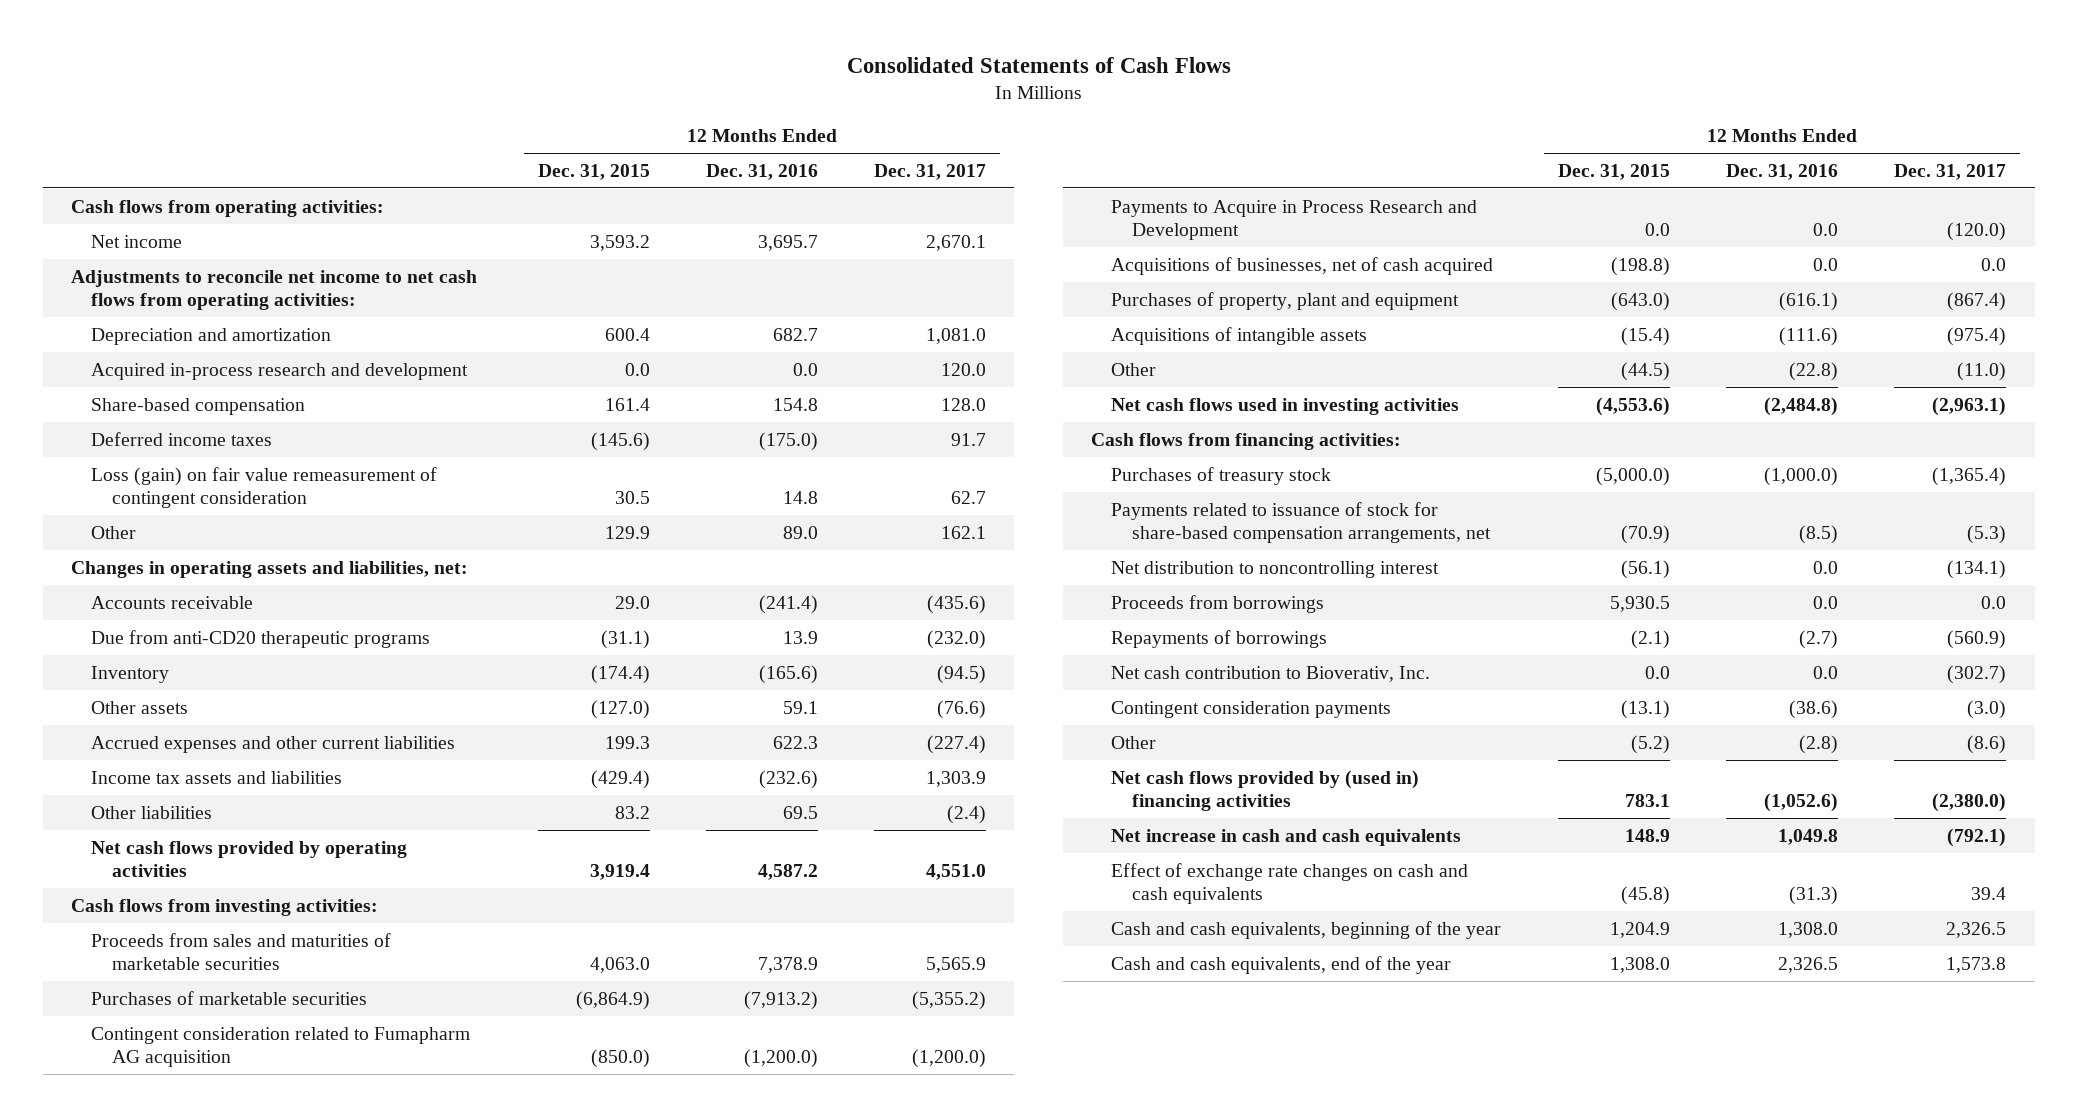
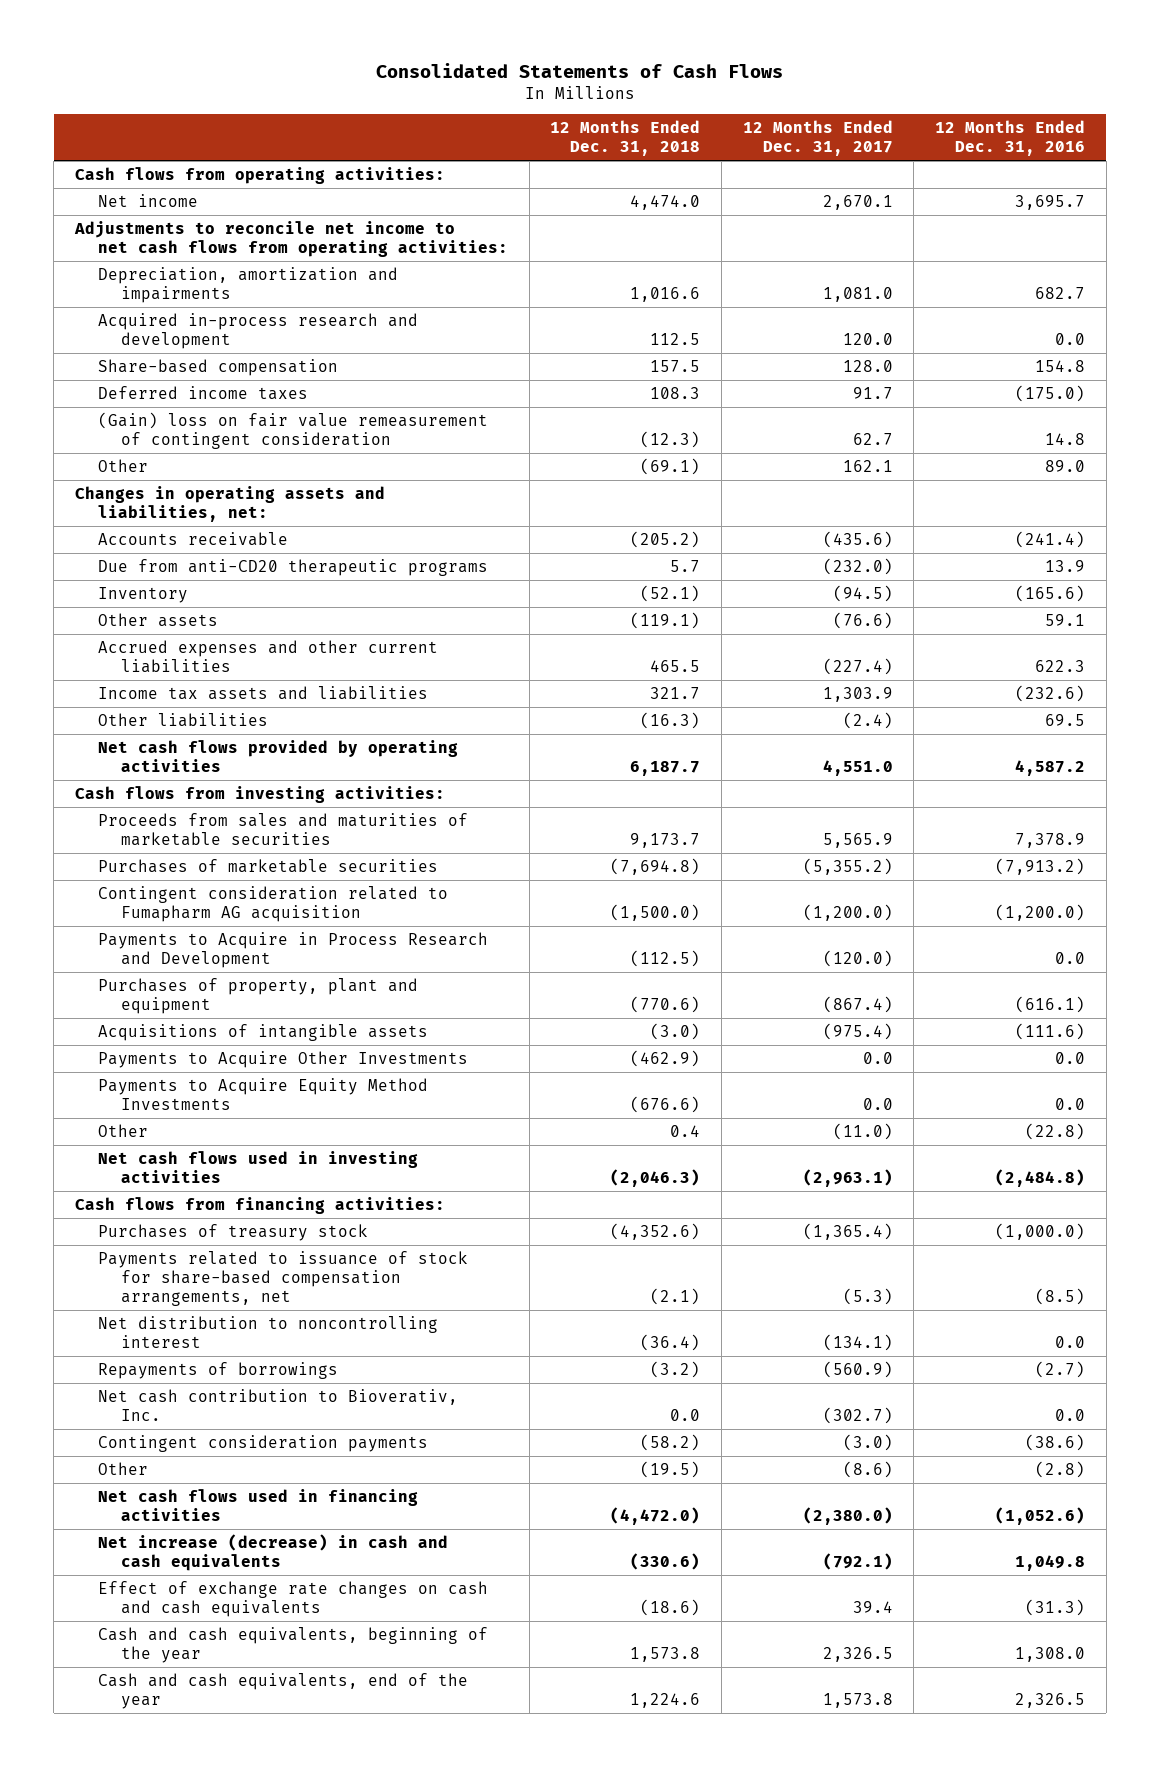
[537,163,650,180] Dec. 31, 2015 -> none
none -> [550,120,701,157] 12 Months Ended Dec. 31, 2018
[91,327,332,345] Depreciation and amortization -> [98,267,399,303] Depreciation, amortization and impairments
[91,466,438,509] Loss (gain) on fair value remeasurement of contingent consideration -> [98,412,489,449] (Gain) loss on fair value remeasurement of contingent consideration
[1111,256,1494,275] Acquisitions of businesses, net of cash acquired -> none
none -> [98,1051,469,1069] Payments to Acquire Other Investments
none -> [98,1078,429,1110] Payments to Acquire Equity Method Investments
[1111,594,1325,613] Proceeds from borrowings -> none
[1111,769,1420,812] Net cash flows provided by (used in) financing activities -> [98,1489,419,1521] Net cash flows used in financing activities
[1111,828,1462,846] Net increase in cash and cash equivalents -> [98,1534,449,1571] Net increase (decrease) in cash and cash equivalents

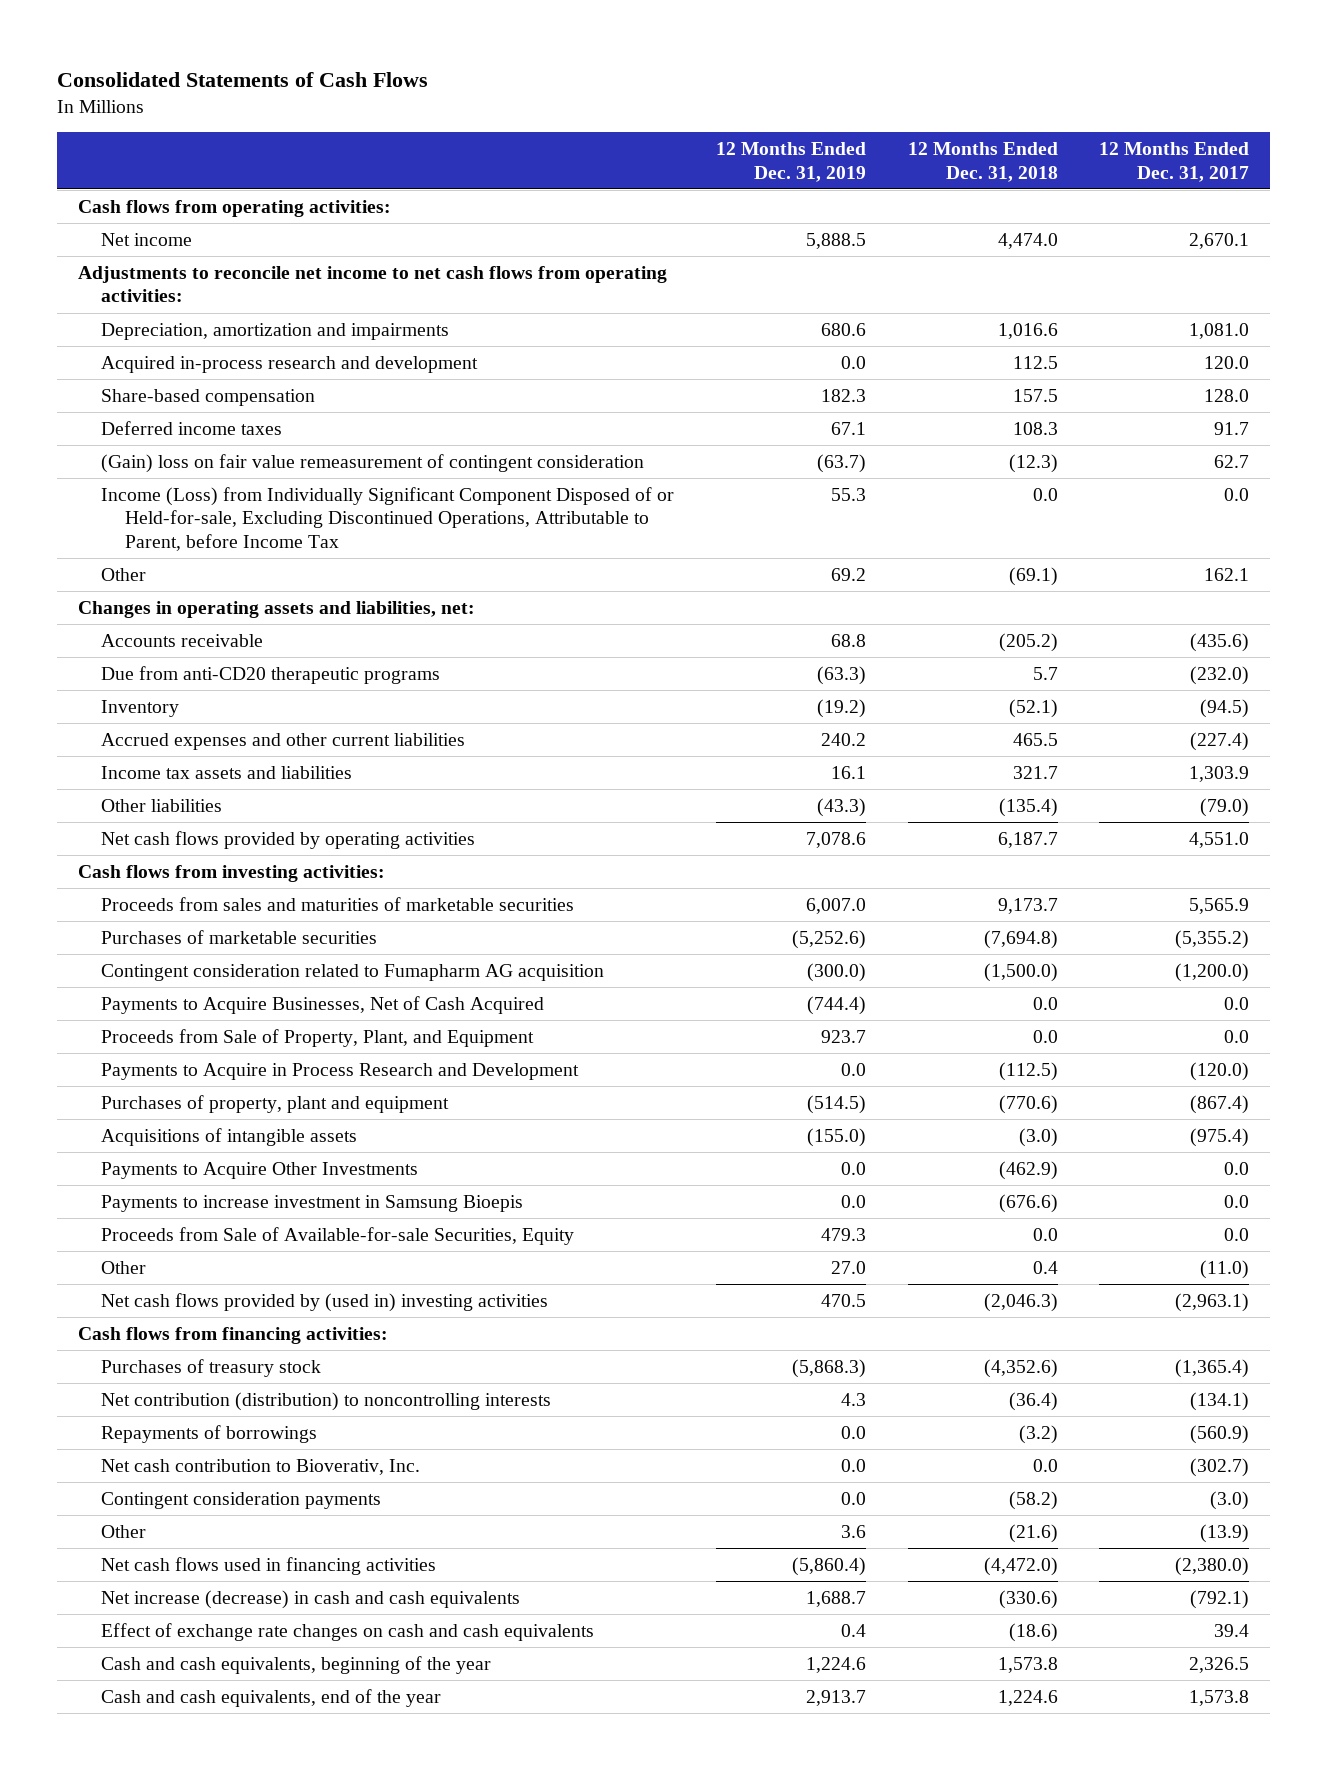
[934,120,1085,157] 12 Months Ended Dec. 31, 2016 -> none
none -> [715,141,866,182] 12 Months Ended Dec. 31, 2019
none -> [101,486,675,552] Income (Loss) from Individually Significant Component Disposed of or Held-for-sale, Excluding Discontinued Operations, Attributable to Parent, before Income Tax
[98,613,219,628] Other assets -> none
[640,712,701,730] (16.3) -> [998,797,1058,817] (135.4)
[842,712,893,730] (2.4) -> [1200,797,1250,817] (79.0)
none -> [101,995,545,1014] Payments to Acquire Businesses, Net of Cash Acquired
none -> [101,1028,535,1047] Proceeds from Sale of Property, Plant, and Equipment
[98,1078,429,1110] Payments to Acquire Equity Method Investments -> [101,1194,524,1212] Payments to increase investment in Samsung Bioepis
none -> [101,1226,575,1245] Proceeds from Sale of Available-for-sale Securities, Equity
[98,1151,419,1183] Net cash flows used in investing activities -> [101,1292,549,1312] Net cash flows provided by (used in) investing activities
[98,1251,469,1306] Payments related to issuance of stock for share-based compensation arrangements, net -> none
[98,1316,439,1348] Net distribution to noncontrolling interest -> [101,1391,552,1411] Net contribution (distribution) to noncontrolling interests
[640,1461,701,1479] (19.5) -> [1008,1523,1058,1543] (21.6)
[842,1461,893,1479] (8.6) -> [1200,1523,1250,1543] (13.9)

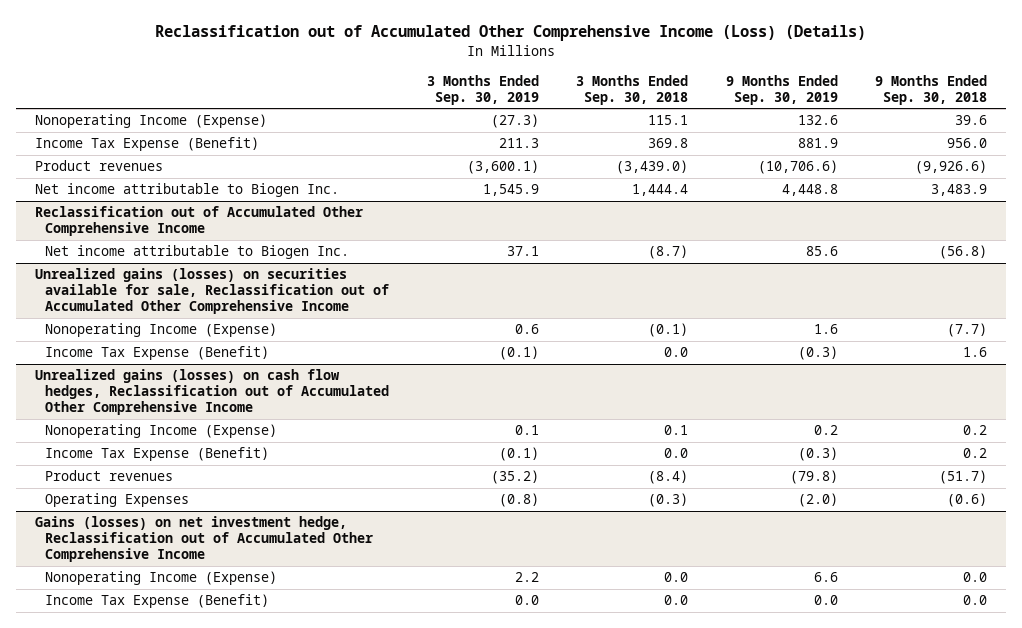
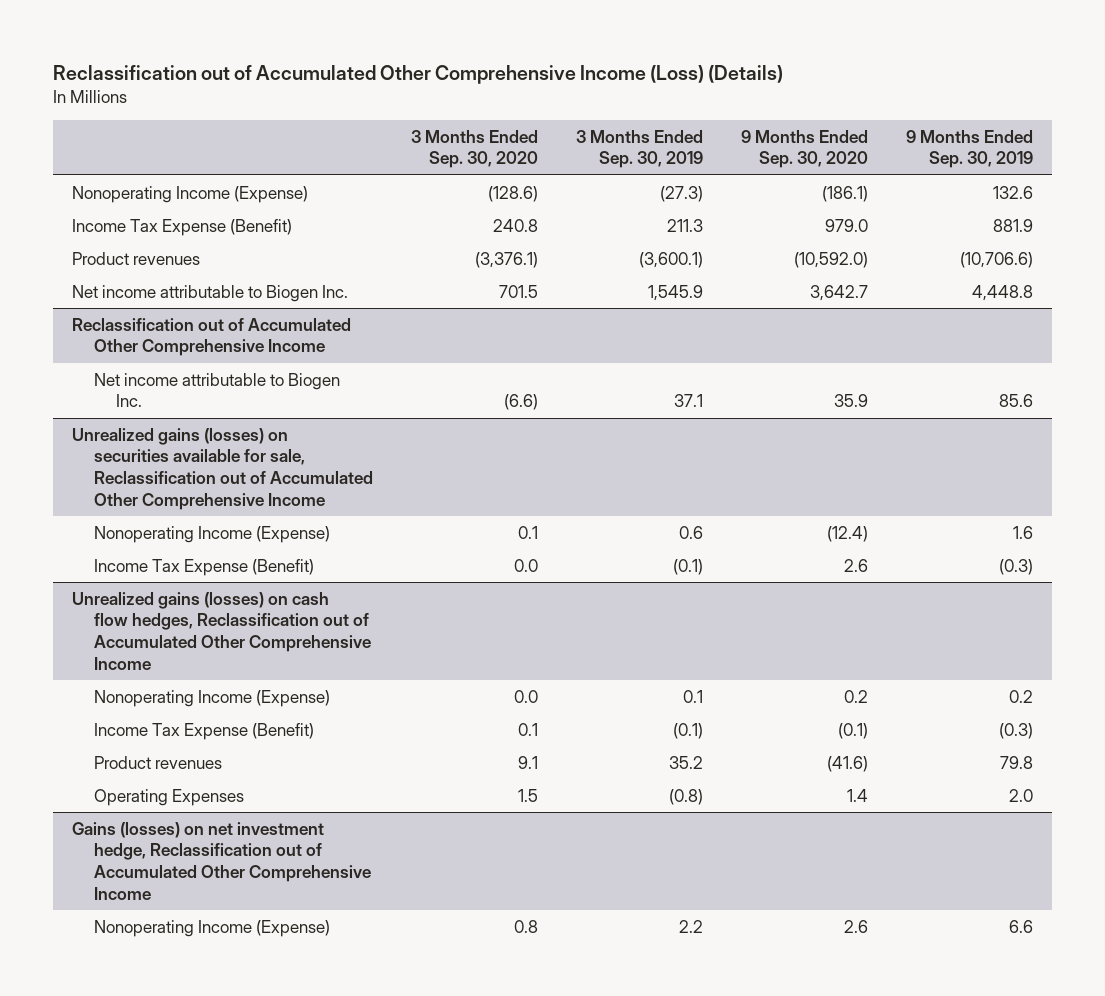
[576,74,689,105] 3 Months Ended Sep. 30, 2018 -> none
[875,74,988,105] 9 Months Ended Sep. 30, 2018 -> none
none -> [411,129,539,169] 3 Months Ended Sep. 30, 2020
none -> [740,129,868,169] 9 Months Ended Sep. 30, 2020
[490,470,539,485] (35.2) -> [668,755,703,769] 35.2
[789,470,838,485] (79.8) -> [999,755,1033,769] 79.8
[797,493,838,508] (2.0) -> [1008,788,1033,802] 2.0
[45,594,270,609] Income Tax Expense (Benefit) -> none

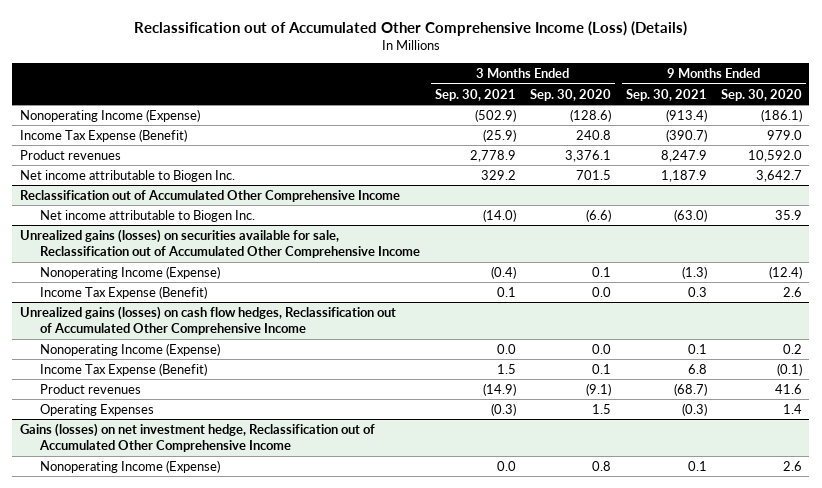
[575,129,703,169] 3 Months Ended Sep. 30, 2019 -> none
[905,129,1033,169] 9 Months Ended Sep. 30, 2019 -> none
none -> [434,88,516,101] Sep. 30, 2021
none -> [625,88,707,101] Sep. 30, 2021
[475,251,539,268] (3,376.1) -> [565,149,612,162] 3,376.1
[793,251,868,268] (10,592.0) -> [748,149,803,162] 10,592.0
[518,755,539,769] 9.1 -> [586,382,612,396] (9.1)
[826,755,868,772] (41.6) -> [775,383,803,394] 41.6

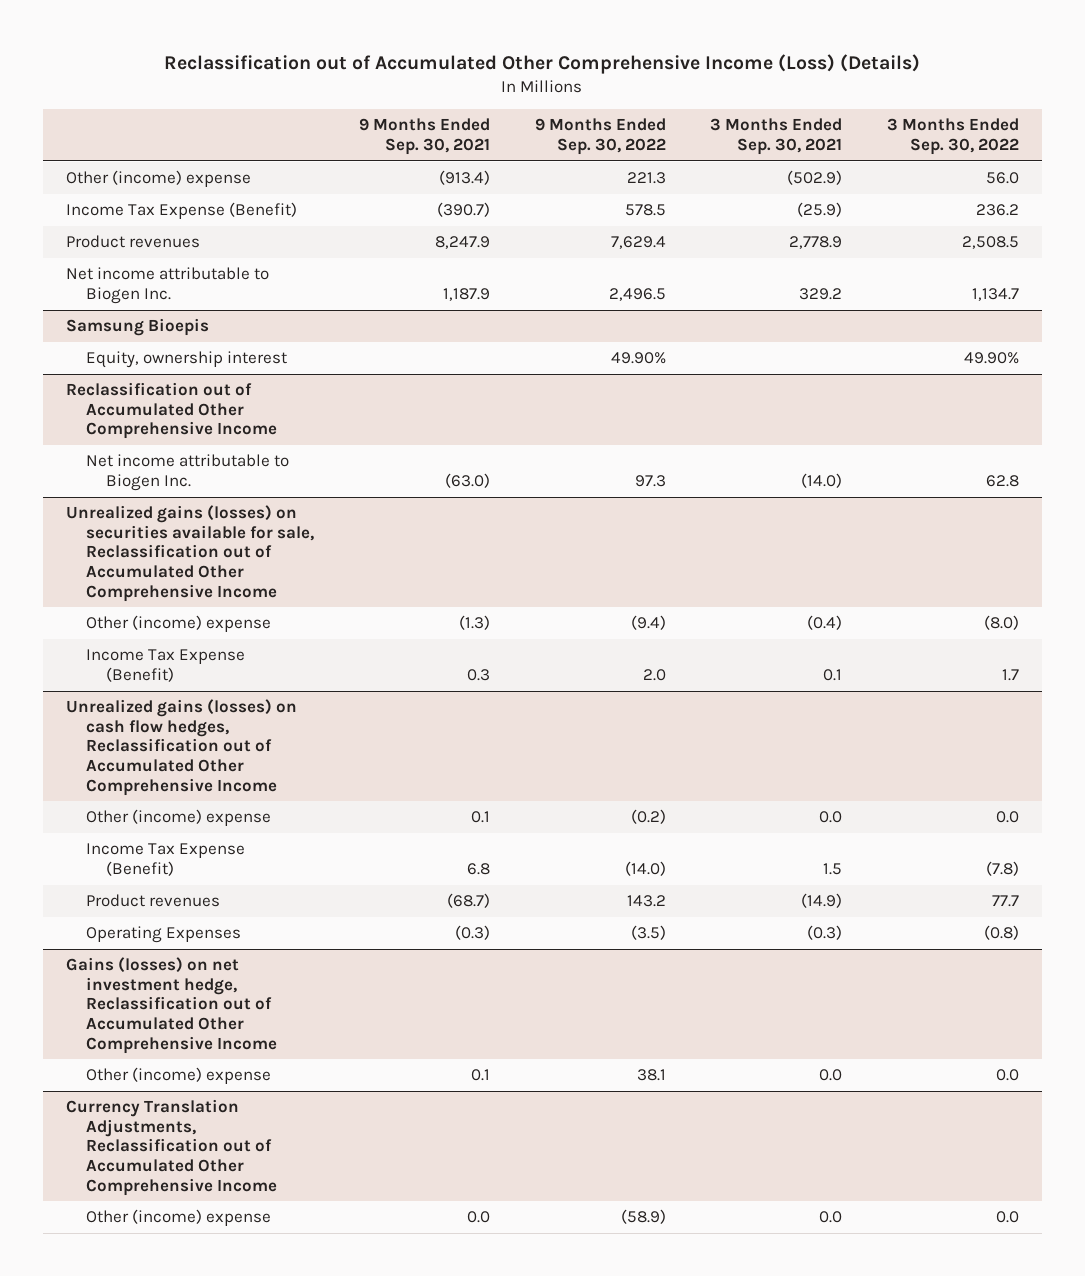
[530,88,612,101] Sep. 30, 2020 -> none
[721,88,803,101] Sep. 30, 2020 -> none
none -> [534,118,666,155] 9 Months Ended Sep. 30, 2022
none -> [887,118,1020,155] 3 Months Ended Sep. 30, 2022
[19,108,200,122] Nonoperating Income (Expense) -> [65,170,251,188] Other (income) expense
none -> [65,318,209,337] Samsung Bioepis
none -> [85,351,287,369] Equity, ownership interest
[40,265,221,279] Nonoperating Income (Expense) -> [85,615,271,633] Other (income) expense
[40,342,221,356] Nonoperating Income (Expense) -> [85,809,271,827] Other (income) expense
[40,459,221,473] Nonoperating Income (Expense) -> [85,1067,271,1085] Other (income) expense
none -> [65,1099,277,1196] Currency Translation Adjustments, Reclassification out of Accumulated Other Comprehensive Income
none -> [85,1209,271,1227] Other (income) expense

